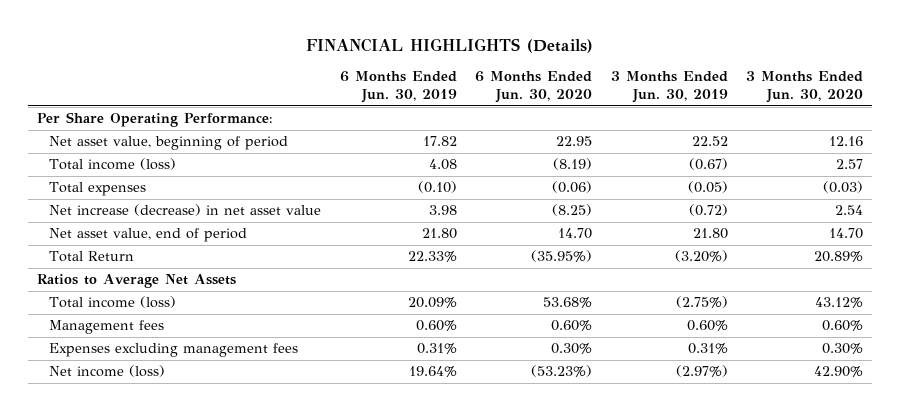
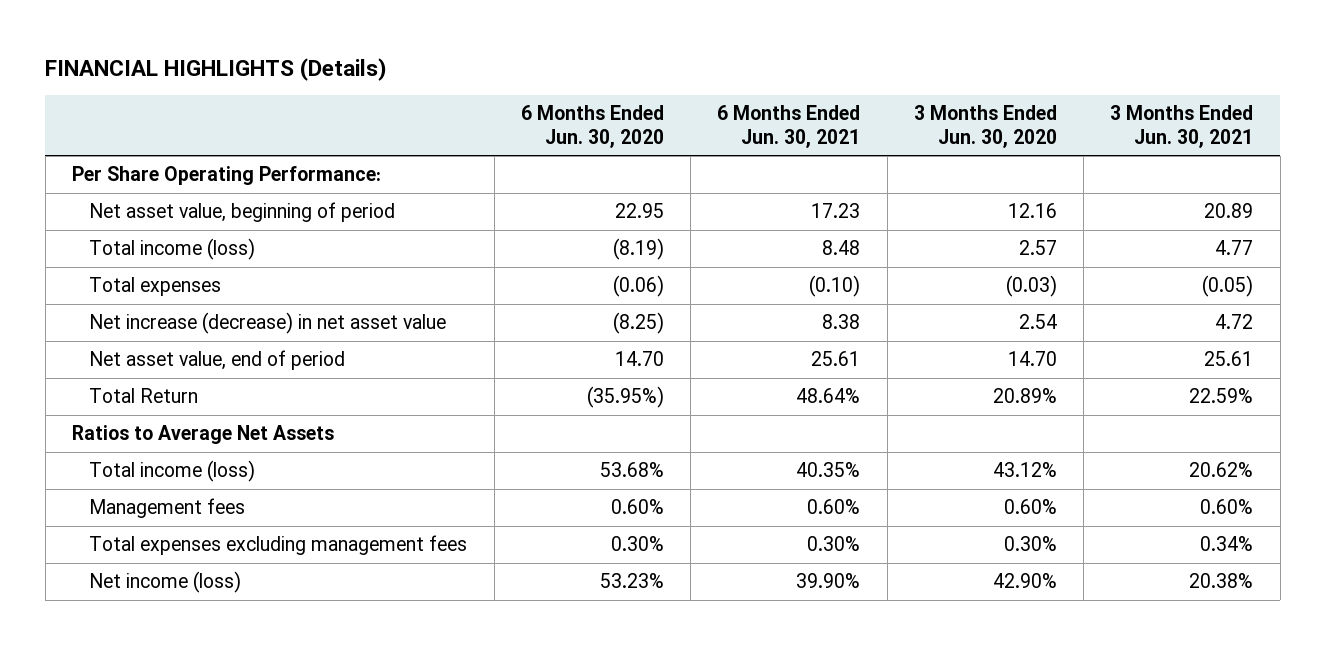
[339,71,457,104] 6 Months Ended Jun. 30, 2019 -> none
[610,71,728,104] 3 Months Ended Jun. 30, 2019 -> none
none -> [717,105,861,148] 6 Months Ended Jun. 30, 2021
none -> [1110,105,1254,148] 3 Months Ended Jun. 30, 2021
[49,343,299,358] Expenses excluding management fees -> [89,535,468,556] Total expenses excluding management fees
[531,365,593,378] (53.23%) -> [599,573,664,589] 53.23%

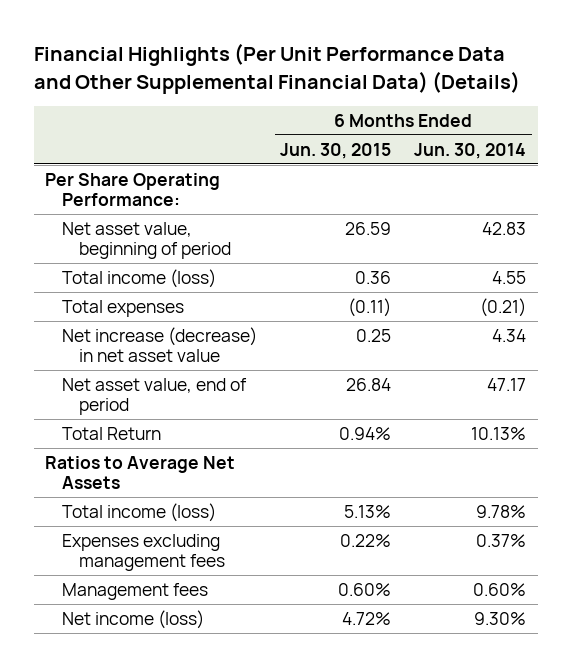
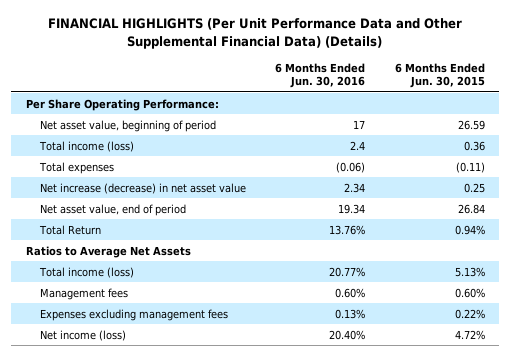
[33,43,520,94] Financial Highlights (Per Unit Performance Data and Other Supplemental Financial Data) (Details) -> [48,18,463,49] FINANCIAL HIGHLIGHTS (Per Unit Performance Data and Other Supplemental Financial Data) (Details)
[414,142,527,159] Jun. 30, 2014 -> none
none -> [275,62,366,89] 6 Months Ended Jun. 30, 2016
[62,533,226,572] Expenses excluding management fees -> [40,308,229,321] Expenses excluding management fees

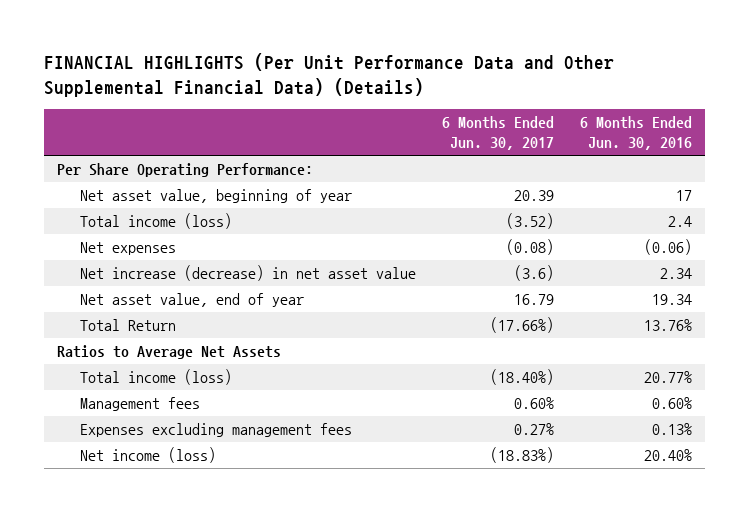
[394,62,485,89] 6 Months Ended Jun. 30, 2015 -> none
none -> [441,116,554,151] 6 Months Ended Jun. 30, 2017
[40,119,217,132] Net asset value, beginning of period -> [79,189,352,204] Net asset value, beginning of year
[39,161,115,174] Total expenses -> [79,242,176,256] Net expenses
[40,203,187,216] Net asset value, end of period -> [79,293,304,308] Net asset value, end of year

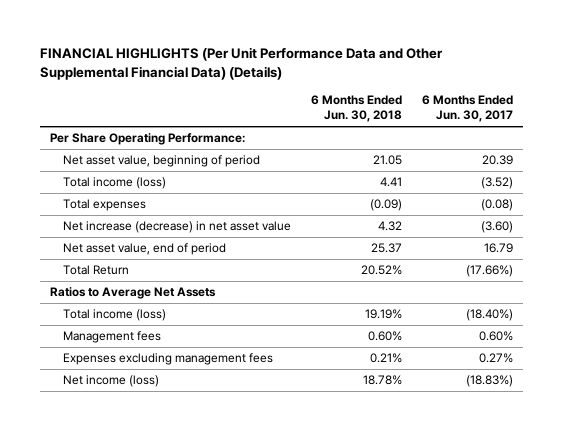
[579,116,692,151] 6 Months Ended Jun. 30, 2016 -> none
none -> [311,95,403,123] 6 Months Ended Jun. 30, 2018
[79,189,352,204] Net asset value, beginning of year -> [63,155,261,168] Net asset value, beginning of period
[79,242,176,256] Net expenses -> [63,199,147,212] Total expenses
[513,265,554,282] (3.6) -> [481,221,514,234] (3.60)
[79,293,304,308] Net asset value, end of year -> [63,243,227,256] Net asset value, end of period

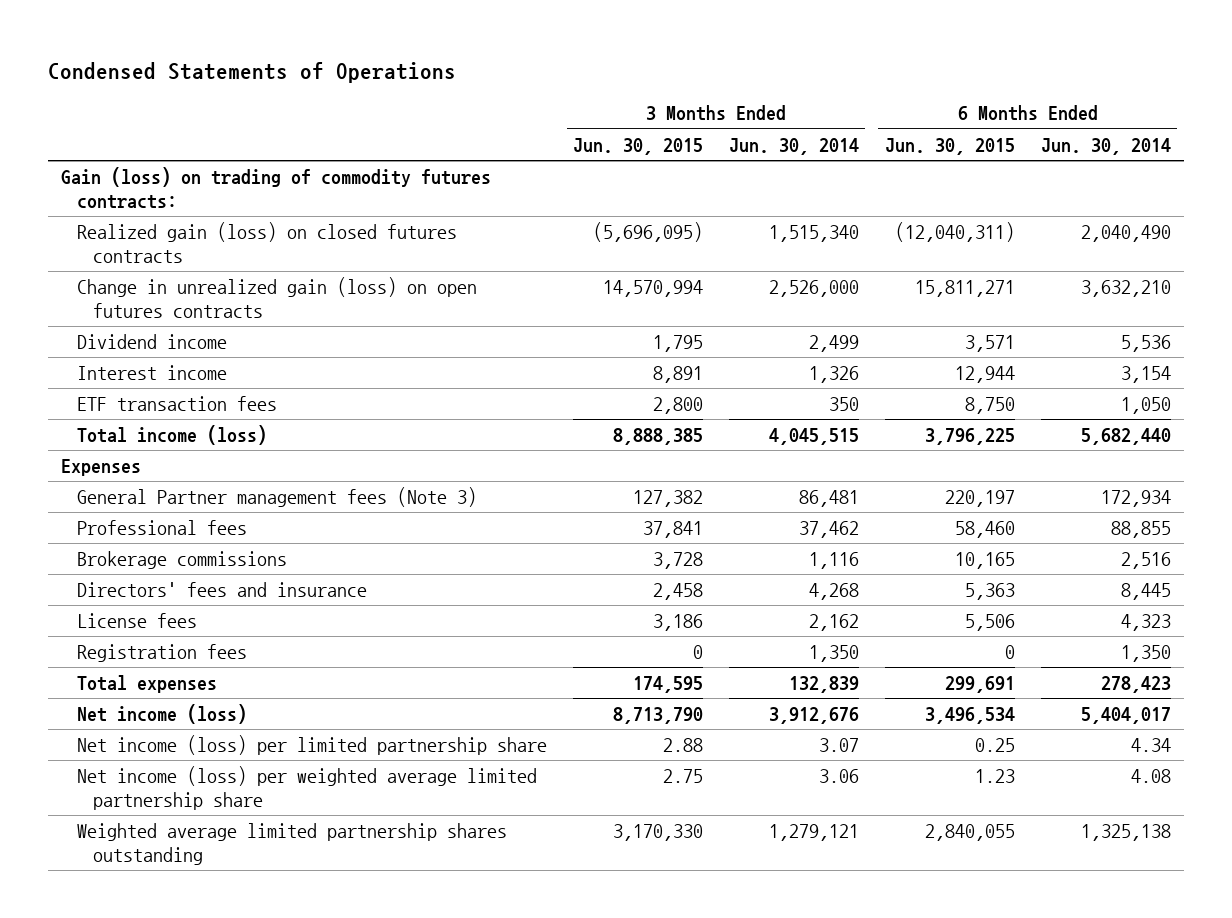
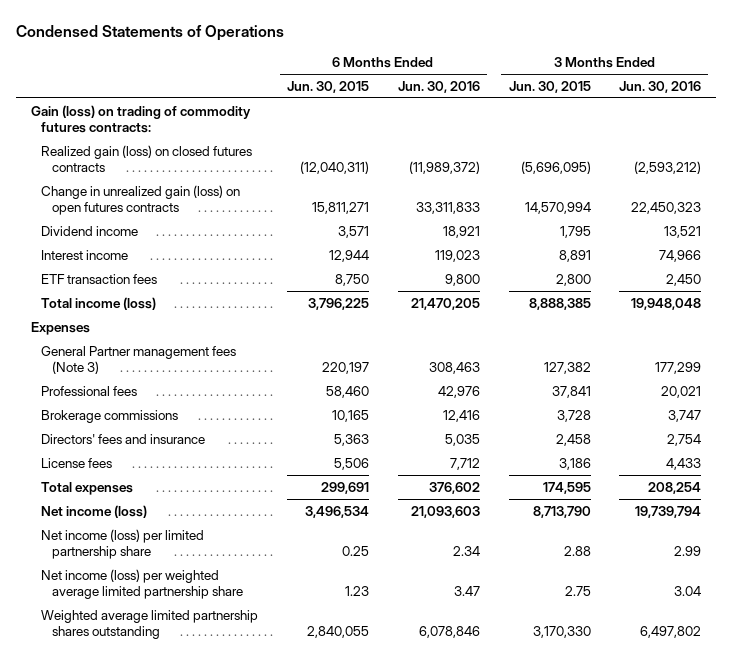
[728,137,859,155] Jun. 30, 2014 -> none
[1040,137,1171,155] Jun. 30, 2014 -> none
none -> [397,80,480,93] Jun. 30, 2016
none -> [619,80,702,93] Jun. 30, 2016
[77,643,248,662] Registration fees -> none

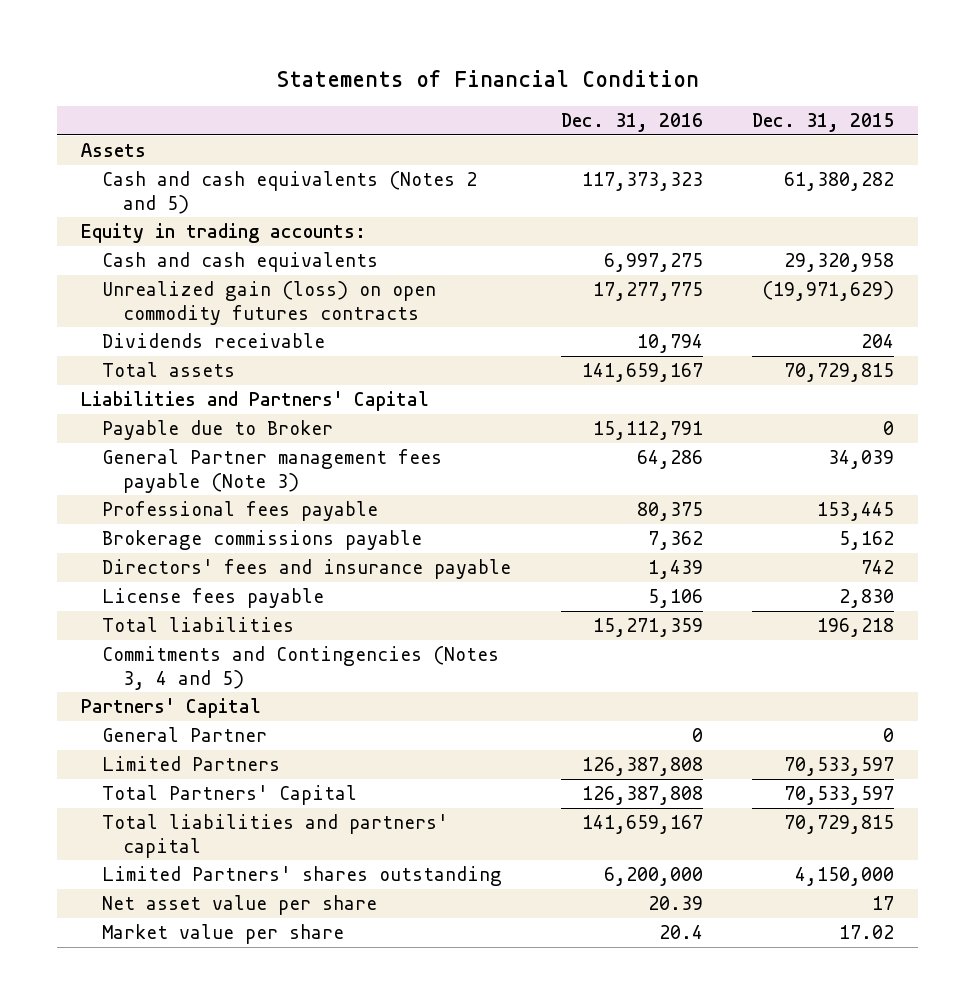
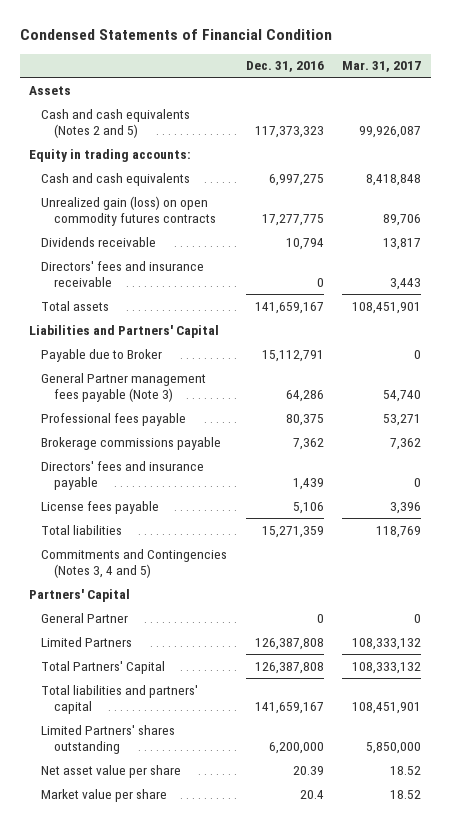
[275,69,699,87] Statements of Financial Condition -> [19,29,332,41] Condensed Statements of Financial Condition
[751,113,894,133] Dec. 31, 2015 -> none
none -> [342,61,422,73] Mar. 31, 2017
none -> [41,260,205,287] Directors' fees and insurance receivable

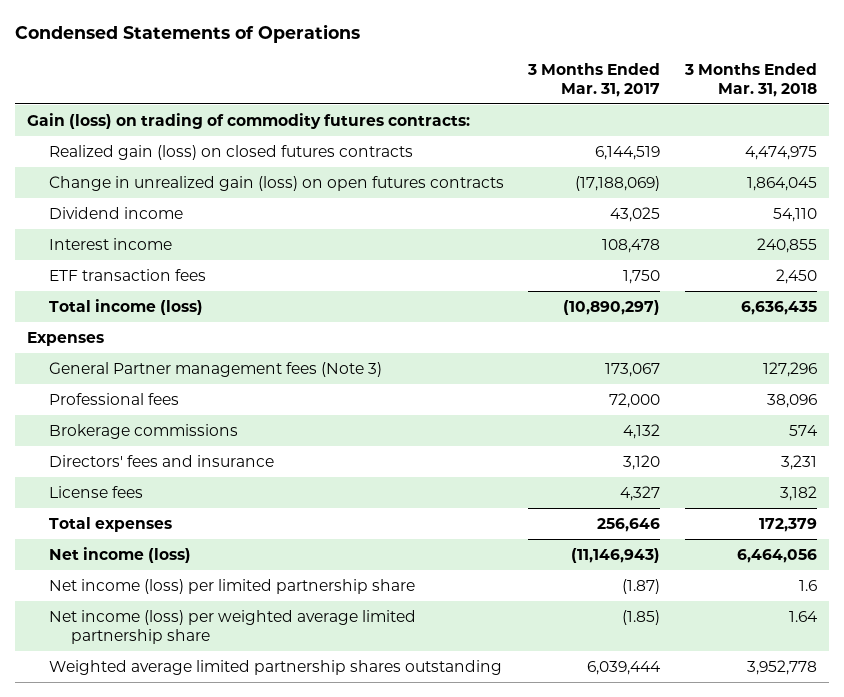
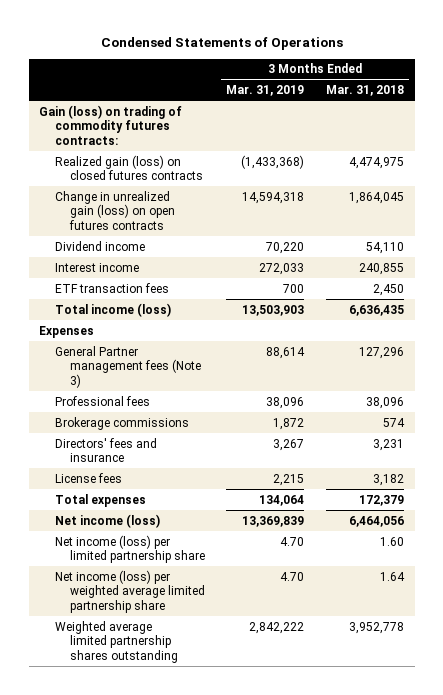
[527,63,661,97] 3 Months Ended Mar. 31, 2017 -> none
none -> [226,85,305,97] Mar. 31, 2019
[798,579,817,591] 1.6 -> [379,536,404,546] 1.60

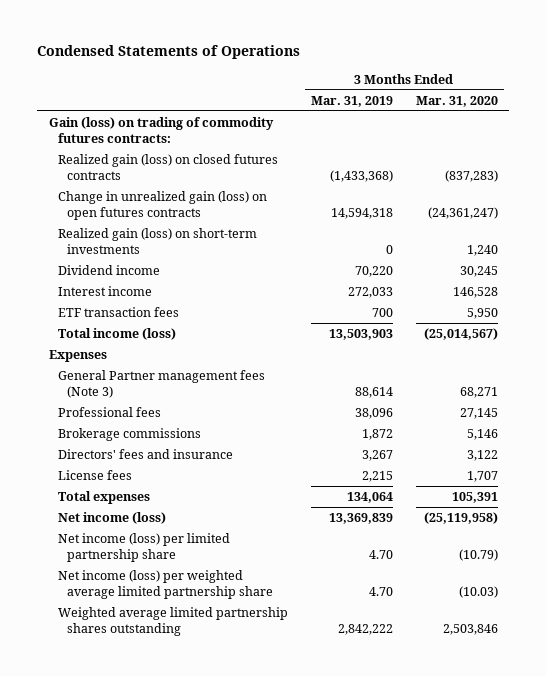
[325,85,404,97] Mar. 31, 2018 -> none
none -> [415,95,498,107] Mar. 31, 2020
none -> [57,228,257,254] Realized gain (loss) on short-term investments

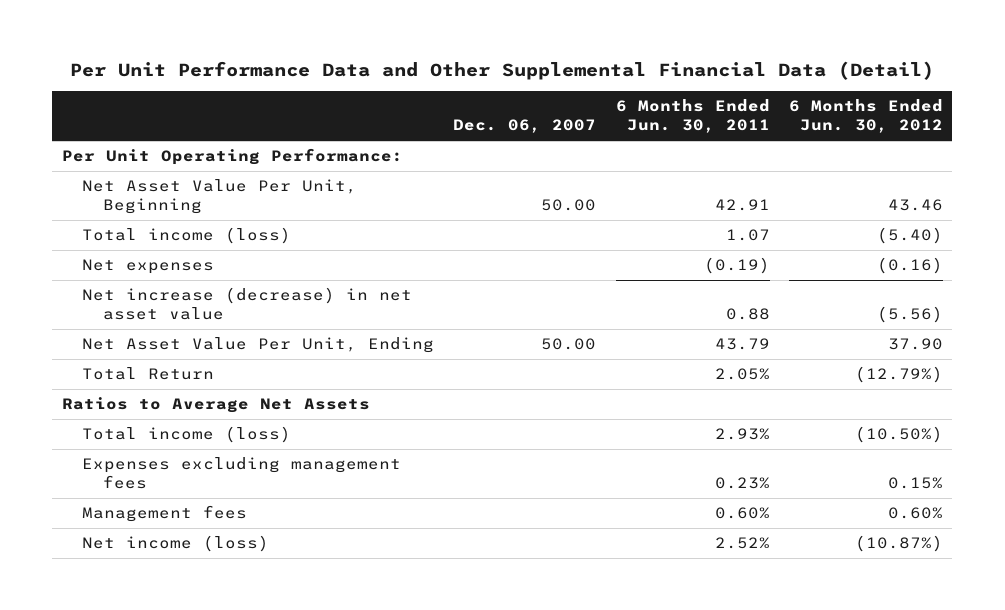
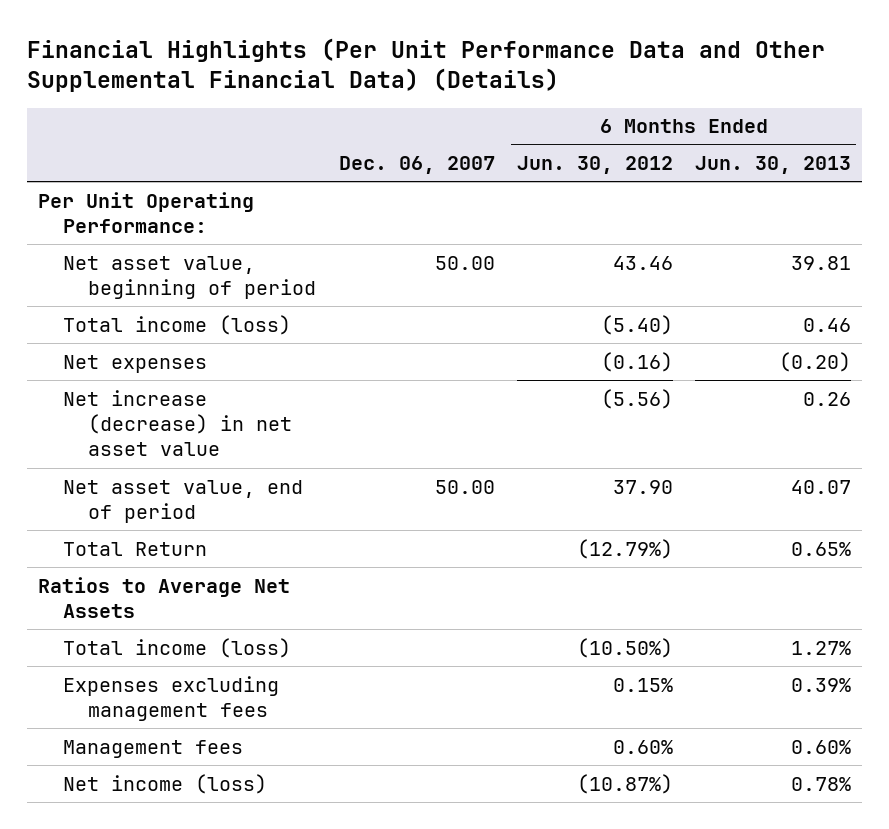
[70,60,935,80] Per Unit Performance Data and Other Supplemental Financial Data (Detail) -> [27,37,826,93] Financial Highlights (Per Unit Performance Data and Other Supplemental Financial Data) (Details)
[615,99,770,134] 6 Months Ended Jun. 30, 2011 -> none
none -> [694,156,851,175] Jun. 30, 2013
[82,179,358,215] Net Asset Value Per Unit, Beginning -> [63,255,317,299] Net asset value, beginning of period
[82,337,435,354] Net Asset Value Per Unit, Ending -> [63,479,304,523] Net asset value, end of period

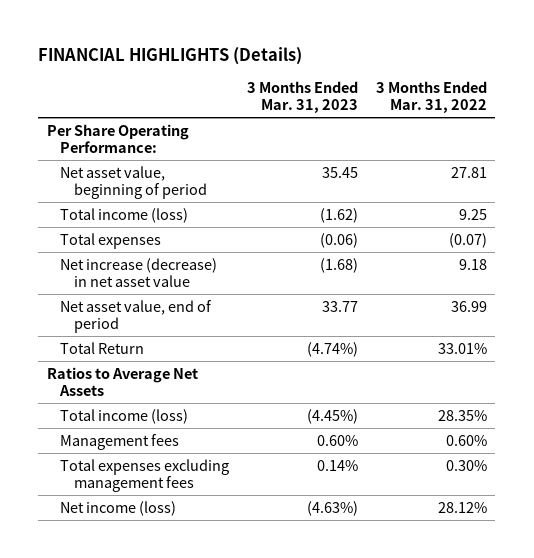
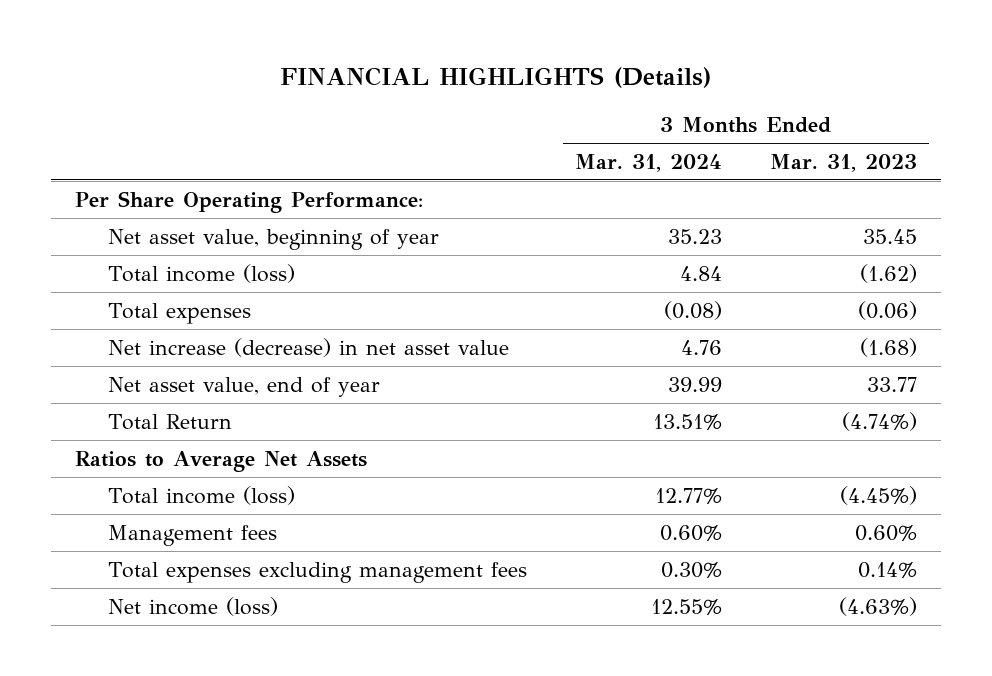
[375,80,487,113] 3 Months Ended Mar. 31, 2022 -> none
none -> [575,153,723,172] Mar. 31, 2024
[60,165,207,199] Net asset value, beginning of period -> [108,228,440,250] Net asset value, beginning of year
[60,299,213,333] Net asset value, end of period -> [108,376,381,397] Net asset value, end of year

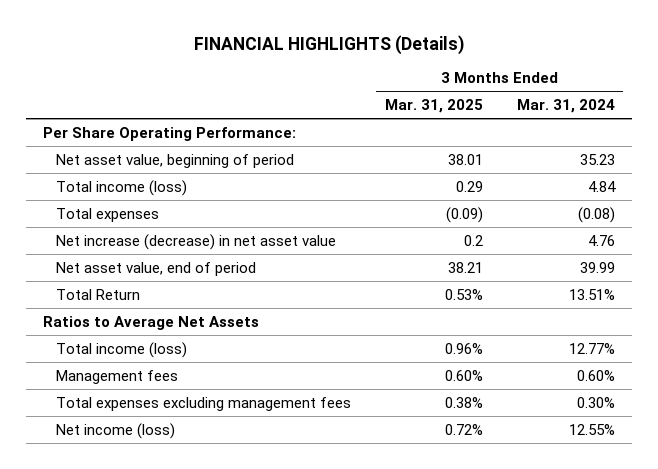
[770,153,918,172] Mar. 31, 2023 -> none
none -> [384,99,483,114] Mar. 31, 2025
[108,228,440,250] Net asset value, beginning of year -> [55,153,294,168] Net asset value, beginning of period
[108,376,381,397] Net asset value, end of year -> [55,261,256,276] Net asset value, end of period

